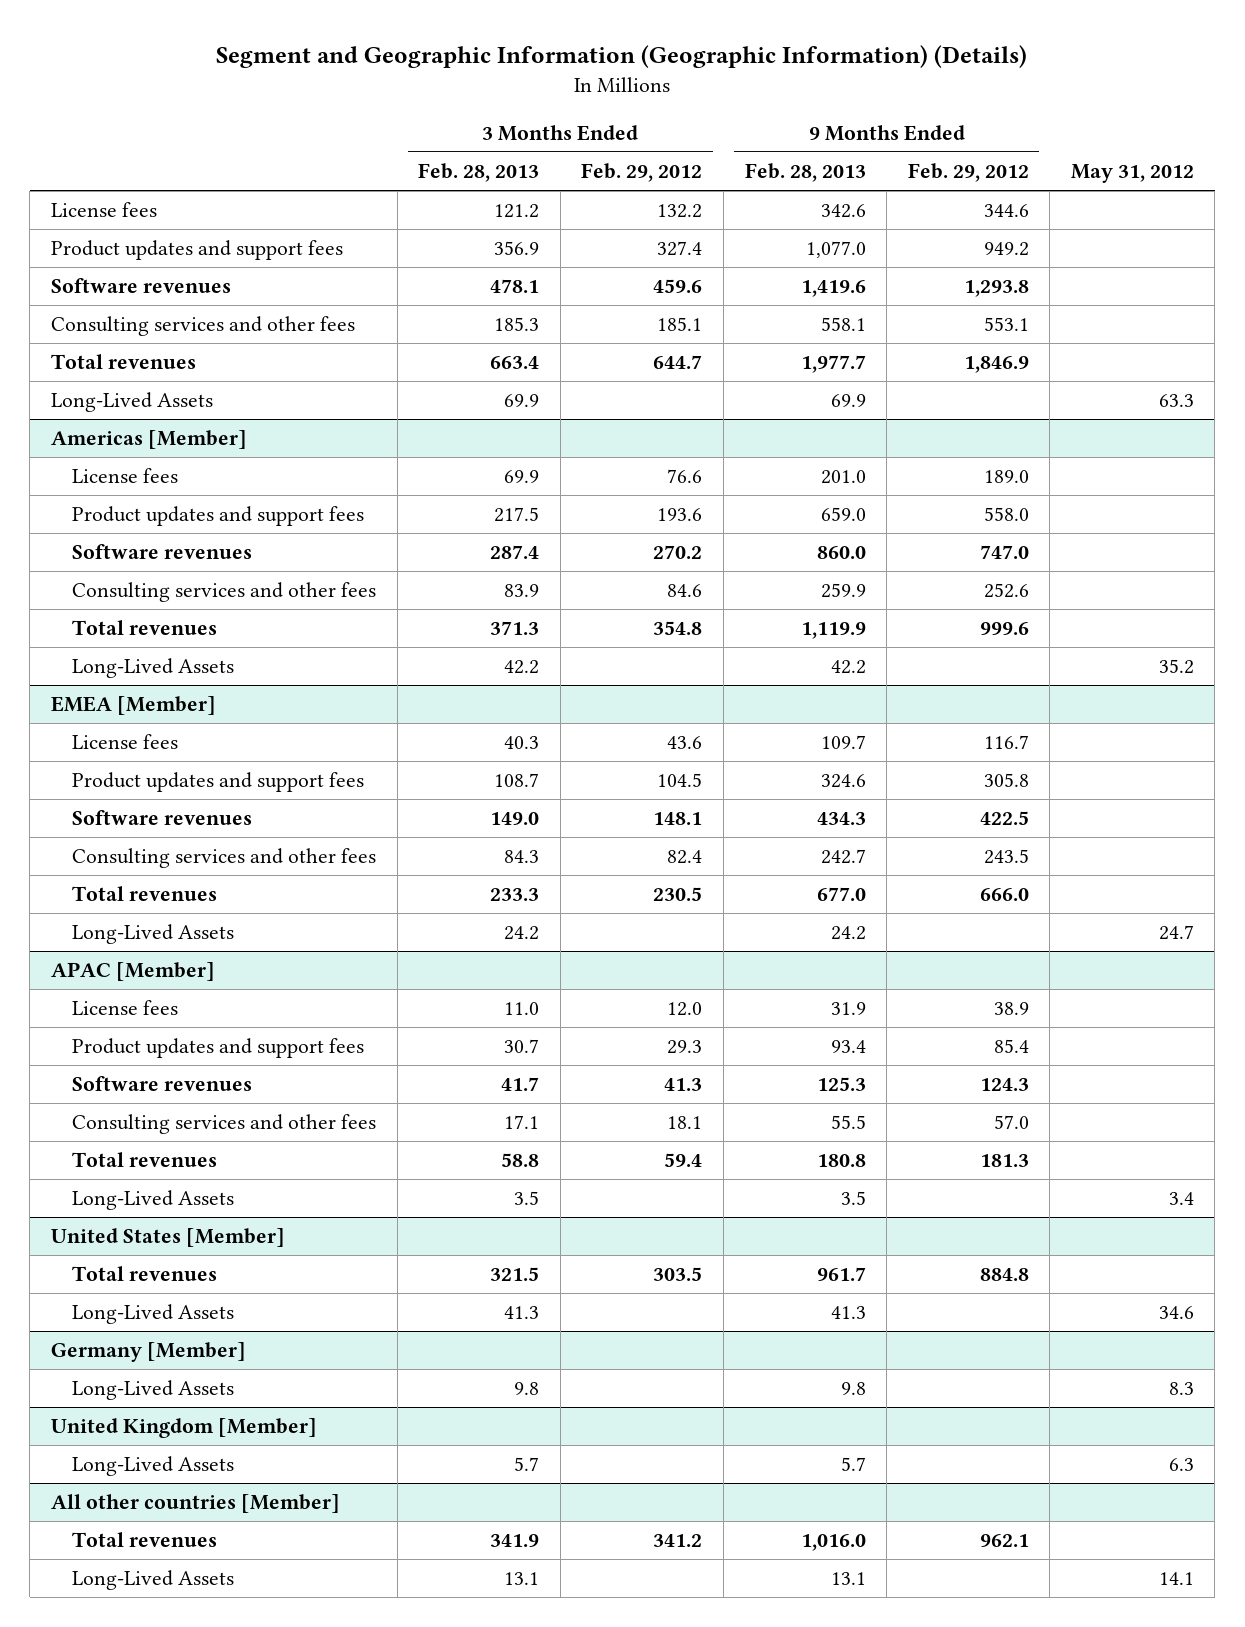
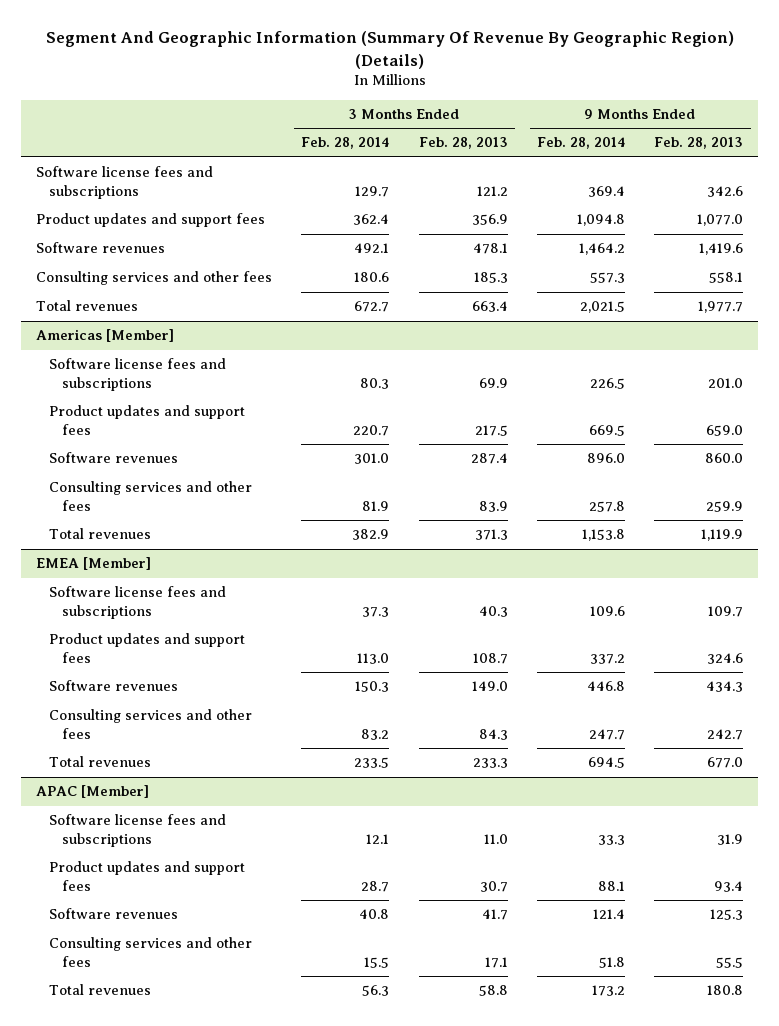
[216,45,1028,69] Segment and Geographic Information (Geographic Information) (Details) -> [45,31,734,69] Segment And Geographic Information (Summary Of Revenue By Geographic Region) (Details)
[581,163,703,183] Feb. 29, 2012 -> none
[907,163,1029,183] Feb. 29, 2012 -> none
[1070,164,1194,184] May 31, 2012 -> none
none -> [301,137,390,150] Feb. 28, 2014
none -> [537,137,626,150] Feb. 28, 2014
[50,202,157,218] License fees -> [35,166,213,199] Software license fees and subscriptions
[50,392,213,413] Long-Lived Assets -> none
[72,468,179,484] License fees -> [48,358,226,391] Software license fees and subscriptions
[72,658,235,679] Long-Lived Assets -> none
[72,734,179,750] License fees -> [48,586,226,619] Software license fees and subscriptions
[72,924,235,945] Long-Lived Assets -> none
[72,1000,179,1016] License fees -> [48,814,226,847] Software license fees and subscriptions
[72,1190,235,1211] Long-Lived Assets -> none
[50,1228,285,1248] United States [Member] -> none
[72,1266,218,1282] Total revenues -> none
[72,1304,235,1325] Long-Lived Assets -> none
[50,1342,246,1363] Germany [Member] -> none
[72,1380,235,1401] Long-Lived Assets -> none
[50,1418,317,1439] United Kingdom [Member] -> none
[72,1456,235,1477] Long-Lived Assets -> none
[50,1494,340,1514] All other countries [Member] -> none
[72,1532,218,1548] Total revenues -> none
[72,1570,235,1591] Long-Lived Assets -> none

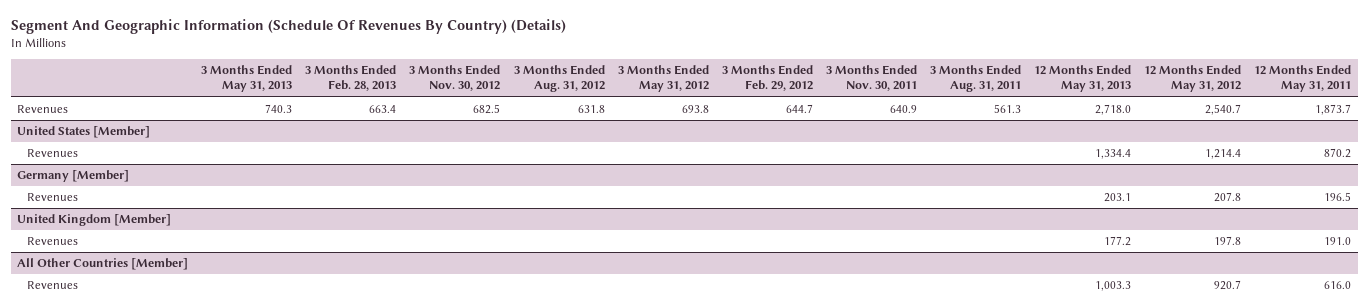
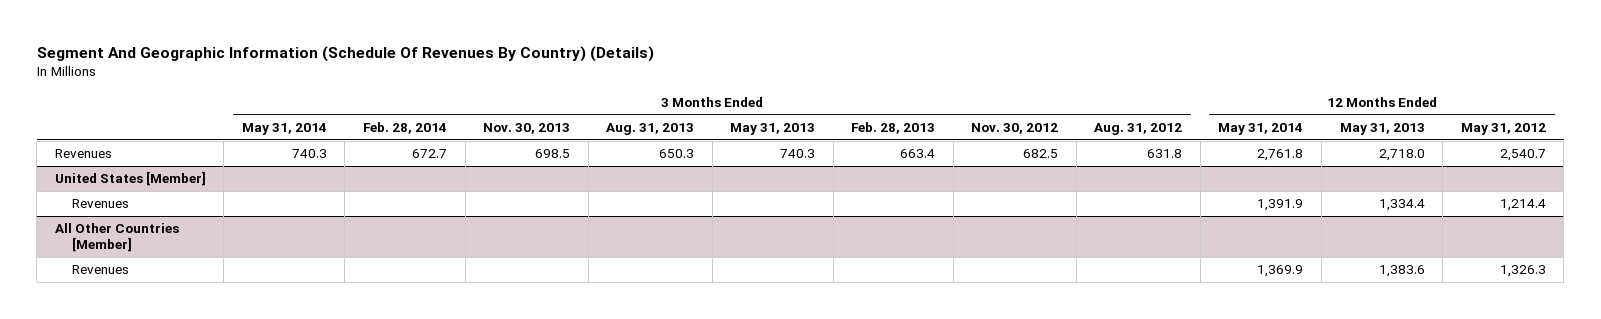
[617,65,709,93] 3 Months Ended May 31, 2012 -> none
[721,65,813,92] 3 Months Ended Feb. 29, 2012 -> none
[825,65,917,92] 3 Months Ended Nov. 30, 2011 -> none
[929,65,1021,93] 3 Months Ended Aug. 31, 2011 -> none
[1254,65,1352,93] 12 Months Ended May 31, 2011 -> none
none -> [241,123,327,136] May 31, 2014
none -> [363,122,448,135] Feb. 28, 2014
none -> [483,123,571,135] Nov. 30, 2013
none -> [606,123,695,136] Aug. 31, 2013
none -> [1218,123,1304,136] May 31, 2014
[17,170,130,183] Germany [Member] -> none
[26,193,78,202] Revenues -> none
[17,214,172,227] United Kingdom [Member] -> none
[26,237,78,246] Revenues -> none
[1095,281,1132,292] 1,003.3 -> [1378,265,1425,278] 1,383.6
[1214,280,1242,291] 920.7 -> [1499,265,1546,278] 1,326.3

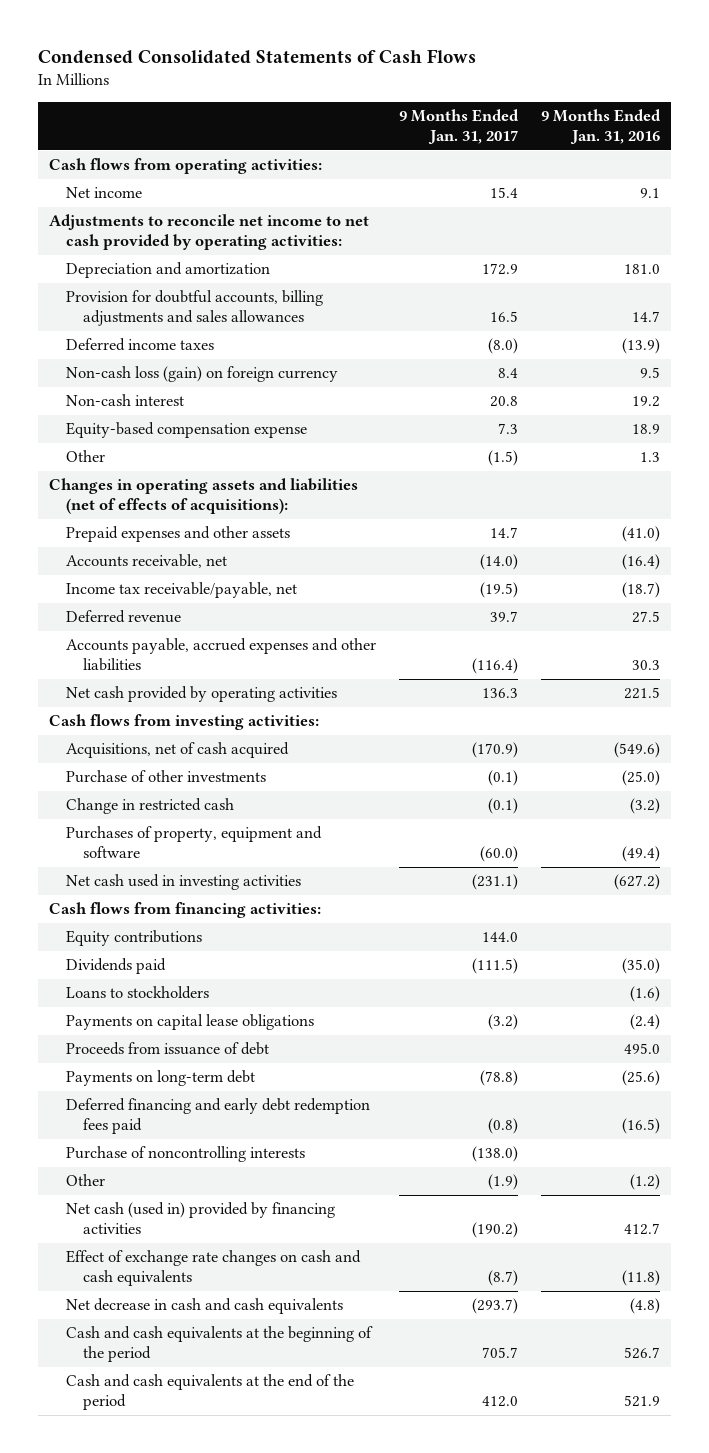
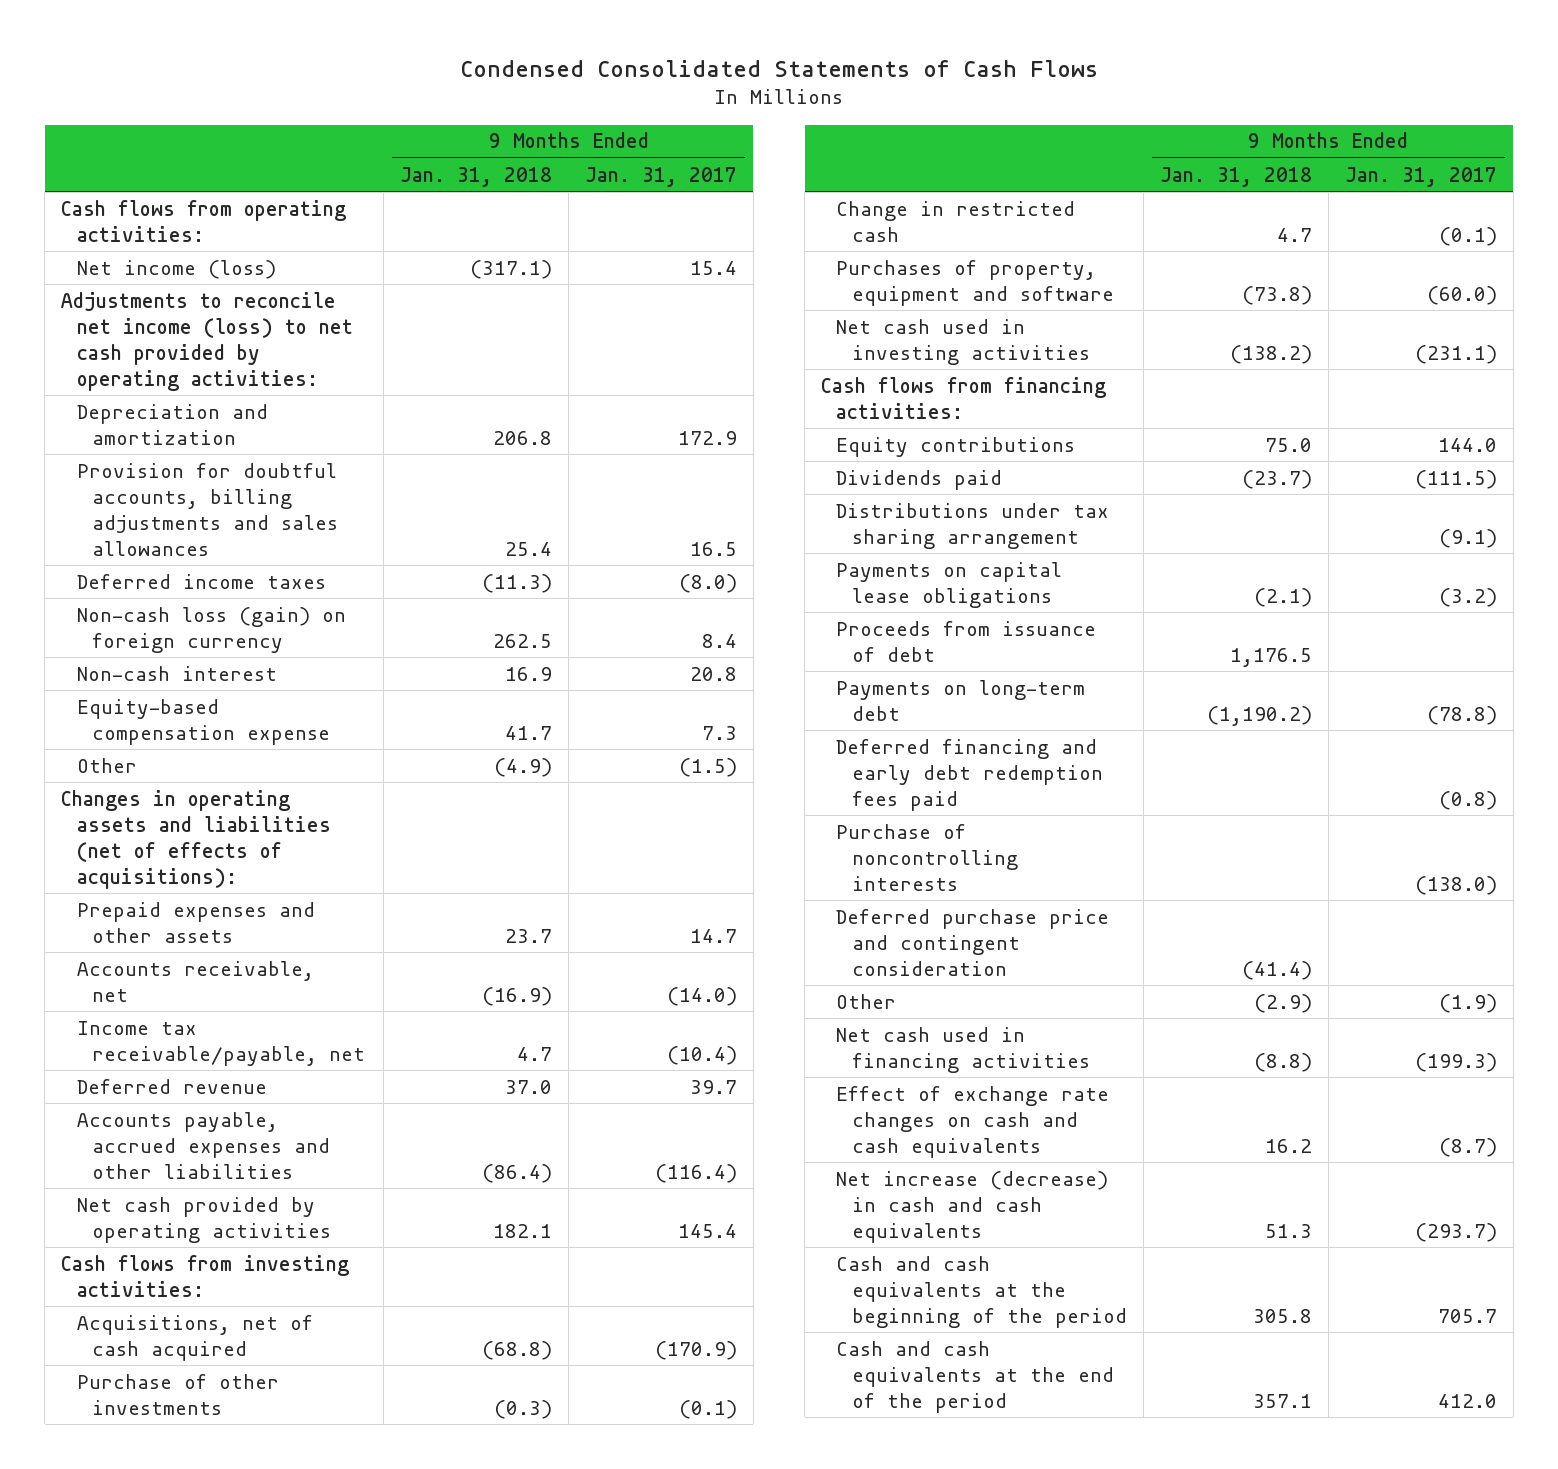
[540,108,661,145] 9 Months Ended Jan. 31, 2016 -> none
none -> [400,166,553,187] Jan. 31, 2018
[65,187,142,199] Net income -> [76,259,276,279] Net income (loss)
[49,214,370,251] Adjustments to reconcile net income to net cash provided by operating activities: -> [61,291,353,391] Adjustments to reconcile net income (loss) to net cash provided by operating activities:
[479,582,518,599] (19.5) -> [667,1045,738,1065] (10.4)
[481,688,518,699] 136.3 -> [678,1223,738,1238] 145.4
[65,986,209,1000] Loans to stockholders -> none
none -> [836,502,1110,549] Distributions under tax sharing arrangement
none -> [836,908,1110,976] Deferred purchase price and contingent consideration
[65,1202,335,1235] Net cash (used in) provided by financing activities -> [836,1026,1090,1073] Net cash used in financing activities
[471,1222,518,1239] (190.2) -> [1414,1052,1497,1072] (199.3)
[65,1298,343,1315] Net decrease in cash and cash equivalents -> [836,1170,1109,1243] Net increase (decrease) in cash and cash equivalents

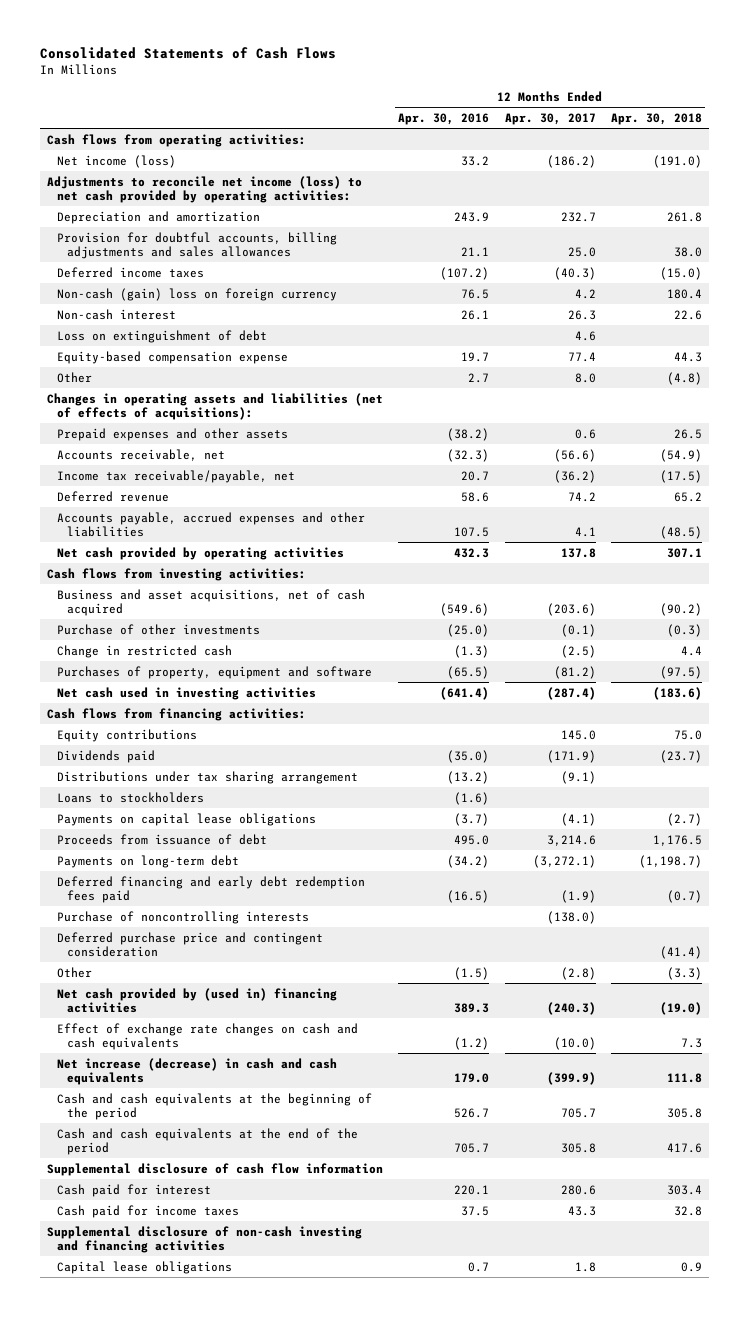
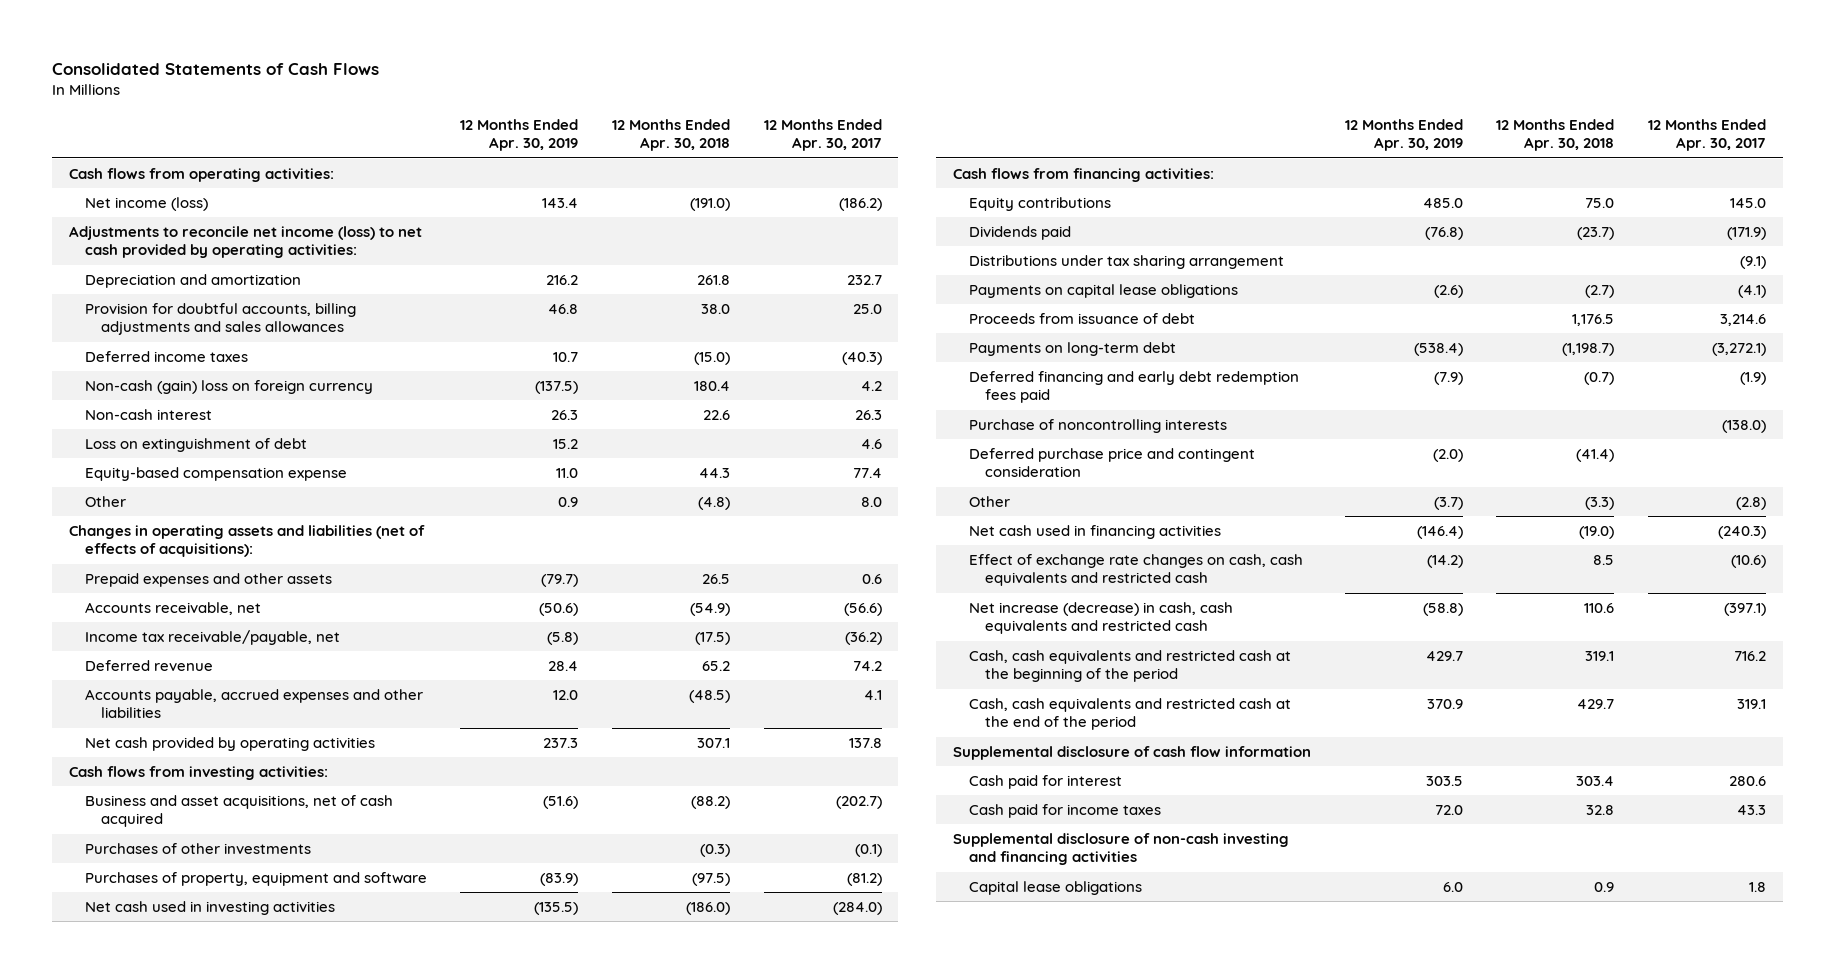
[398,112,490,125] Apr. 30, 2016 -> none
none -> [460,118,579,152] 12 Months Ended Apr. 30, 2019
[57,644,233,658] Change in restricted cash -> none
[546,602,596,616] (203.6) -> [835,795,882,809] (202.7)
[659,602,702,616] (90.2) -> [691,795,731,809] (88.2)
[57,623,261,635] Purchase of other investments -> [84,842,311,854] Purchases of other investments
[546,686,596,700] (287.4) -> [832,901,882,915] (284.0)
[652,686,702,700] (183.6) -> [686,901,731,915] (186.0)
[57,791,205,803] Loans to stockholders -> none
[57,987,338,1013] Net cash provided by (used in) financing activities -> [968,524,1221,539] Net cash used in financing activities
[57,1022,359,1050] Effect of exchange rate changes on cash and cash equivalents -> [968,553,1303,587] Effect of exchange rate changes on cash, cash equivalents and restricted cash
[553,1036,596,1050] (10.0) -> [1730,554,1766,568] (10.6)
[680,1037,702,1048] 7.3 -> [1593,554,1615,565] 8.5
[57,1057,338,1085] Net increase (decrease) in cash and cash equivalents -> [968,601,1233,635] Net increase (decrease) in cash, cash equivalents and restricted cash
[546,1071,596,1085] (399.9) -> [1723,602,1766,616] (397.1)
[666,1072,702,1083] 111.8 -> [1584,602,1615,613] 110.6
[57,1092,373,1120] Cash and cash equivalents at the beginning of the period -> [968,649,1291,683] Cash, cash equivalents and restricted cash at the beginning of the period
[560,1107,596,1118] 705.7 -> [1733,650,1766,661] 716.2
[666,1107,702,1118] 305.8 -> [1585,650,1615,661] 319.1
[57,1127,359,1155] Cash and cash equivalents at the end of the period -> [968,697,1291,731] Cash, cash equivalents and restricted cash at the end of the period
[560,1142,596,1153] 305.8 -> [1736,698,1766,709] 319.1
[666,1142,702,1153] 417.6 -> [1577,698,1615,709] 429.7

